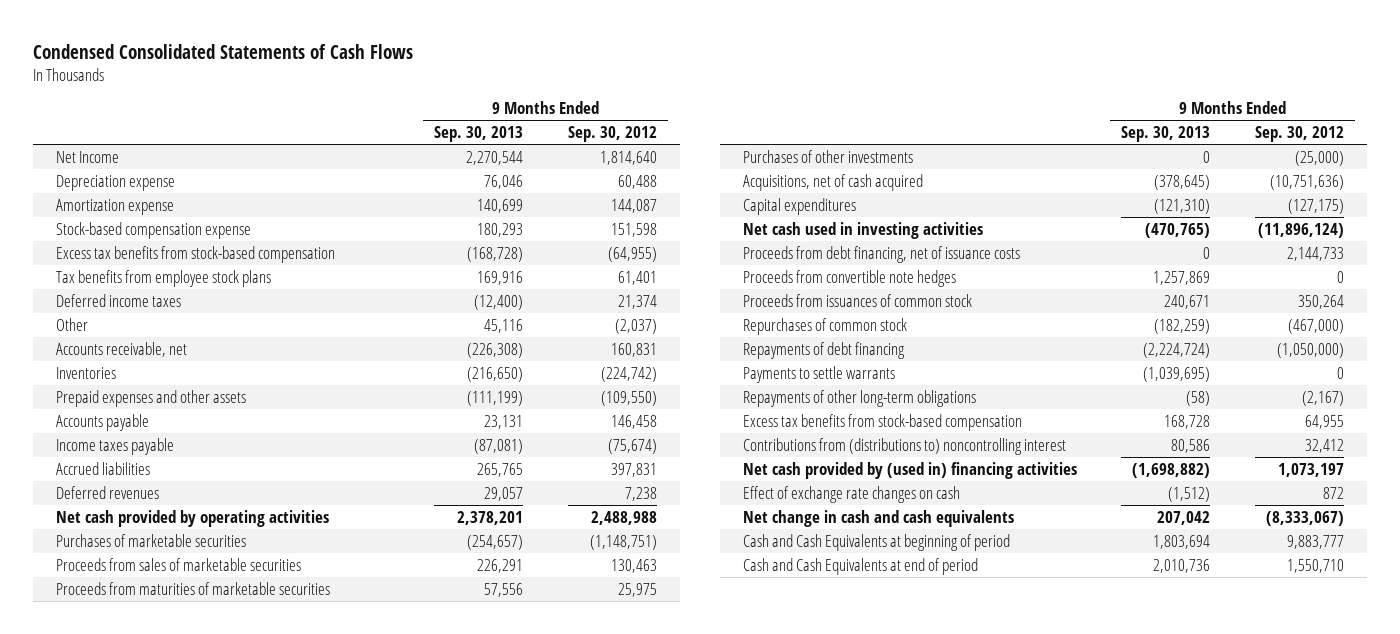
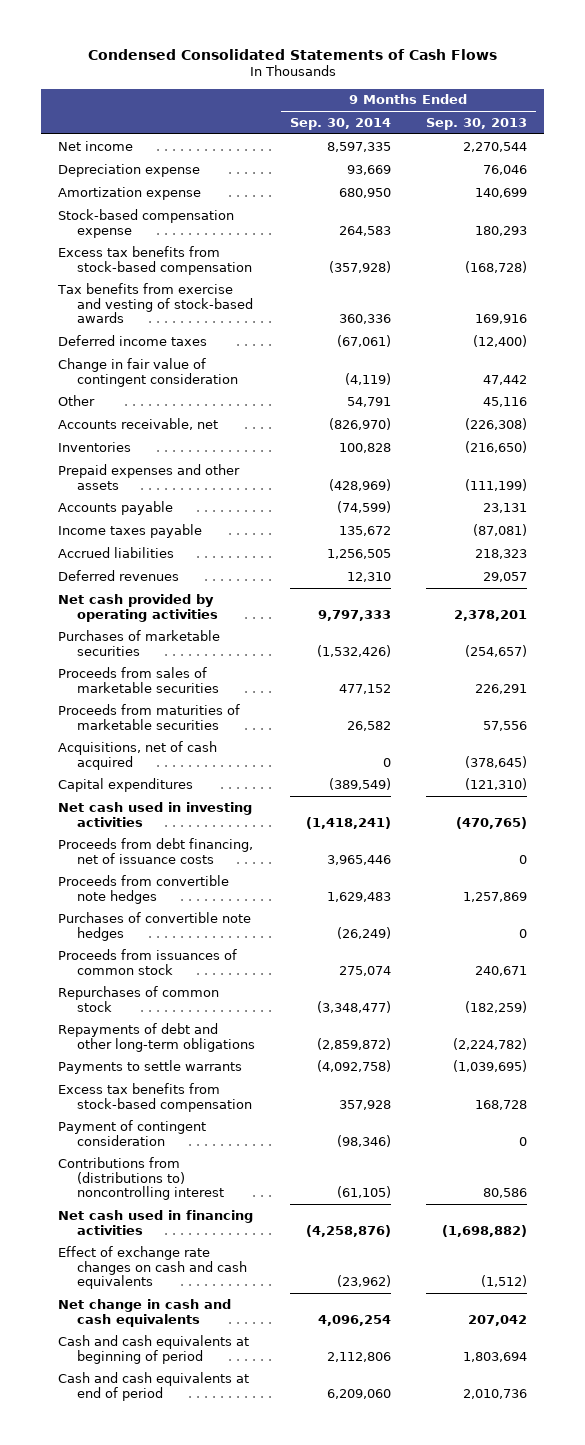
[568,126,658,143] Sep. 30, 2012 -> none
none -> [289,117,391,130] Sep. 30, 2014
[55,150,119,163] Net Income -> [58,140,134,151] Net income
[55,269,271,287] Tax benefits from employee stock plans -> [57,282,253,324] Tax benefits from exercise and vesting of stock-based awards
none -> [58,357,238,387] Change in fair value of contingent consideration
[477,462,524,477] 265,765 -> [474,548,527,559] 218,323
[742,149,913,163] Purchases of other investments -> none
none -> [58,911,252,941] Purchases of convertible note hedges
[742,341,905,359] Repayments of debt financing -> none
none -> [58,1022,255,1052] Repayments of debt and other long-term obligations
[742,389,976,407] Repayments of other long-term obligations -> none
none -> [58,1119,207,1146] Payment of contingent consideration
[742,461,1077,479] Net cash provided by (used in) financing activities -> [58,1209,254,1235] Net cash used in financing activities
[742,485,960,503] Effect of exchange rate changes on cash -> [58,1245,247,1290] Effect of exchange rate changes on cash and cash equivalents
[742,533,1010,551] Cash and Cash Equivalents at beginning of period -> [58,1334,250,1364] Cash and cash equivalents at beginning of period
[742,557,978,575] Cash and Cash Equivalents at end of period -> [58,1371,250,1401] Cash and cash equivalents at end of period

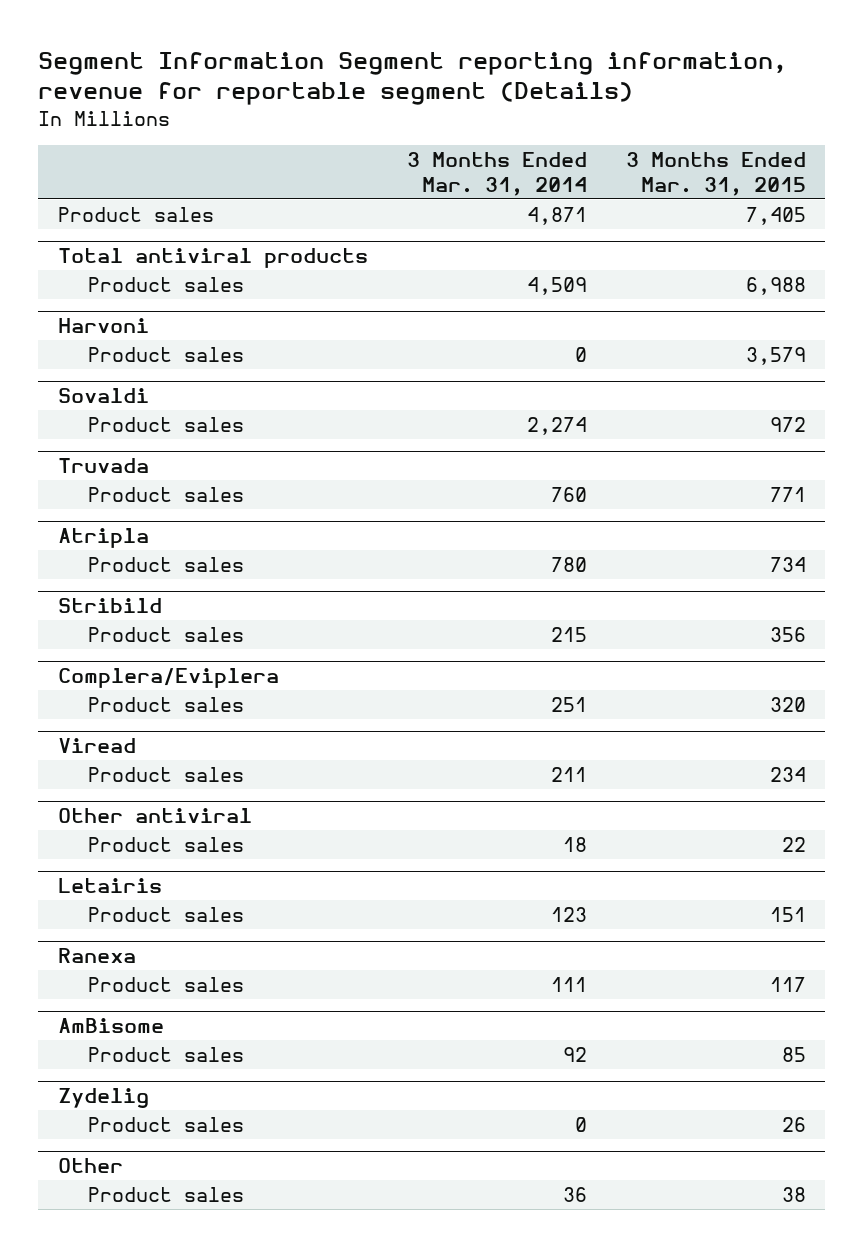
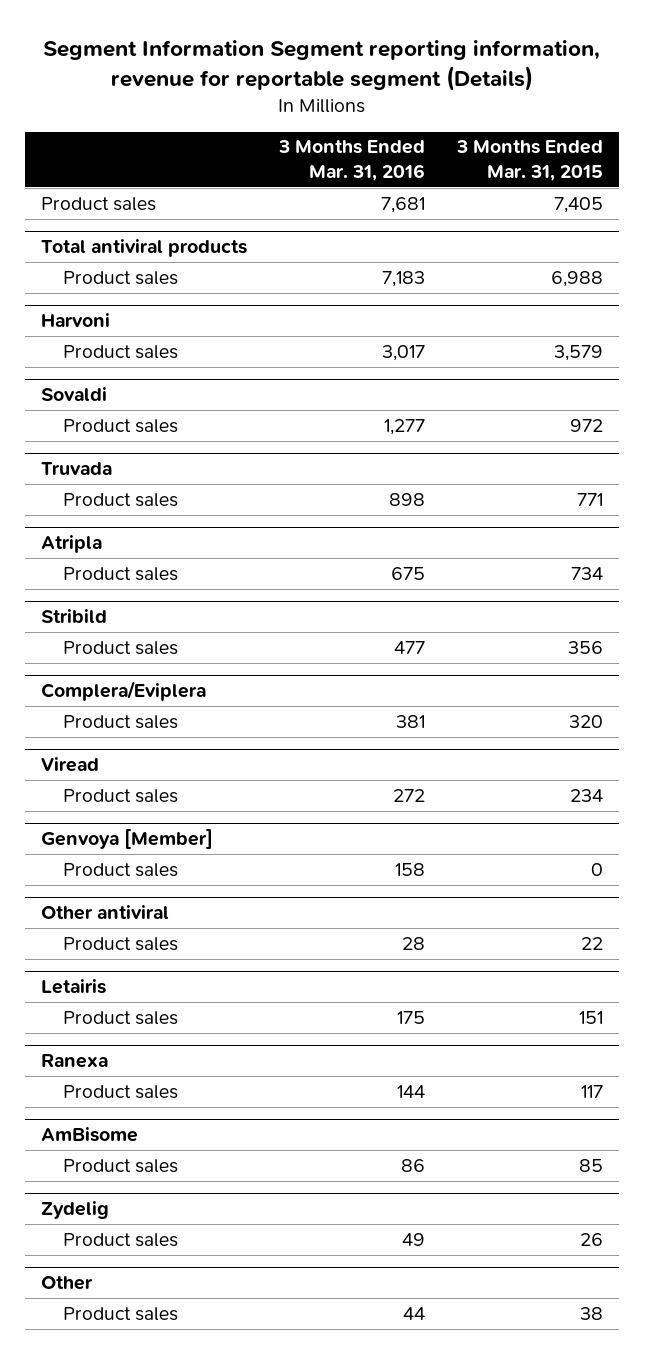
[406,152,587,196] 3 Months Ended Mar. 31, 2014 -> none
none -> [278,140,426,182] 3 Months Ended Mar. 31, 2016
none -> [41,828,214,850] Genvoya [Member]
none -> [62,862,178,877] Product sales

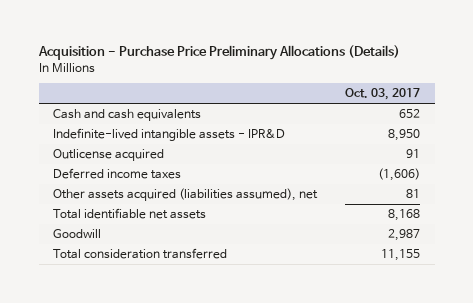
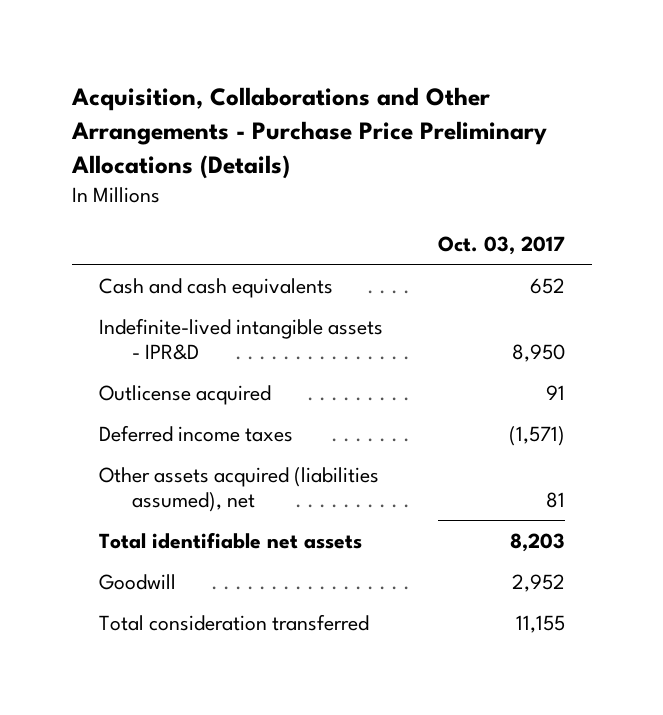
[37,45,400,61] Acquisition - Purchase Price Preliminary Allocations (Details) -> [70,87,547,179] Acquisition, Collaborations and Other Arrangements - Purchase Price Preliminary Allocations (Details)
[378,168,421,182] (1,606) -> [508,425,565,446] (1,571)
[388,209,421,222] 8,168 -> [509,532,565,552] 8,203
[388,229,421,242] 2,987 -> [511,573,565,592] 2,952

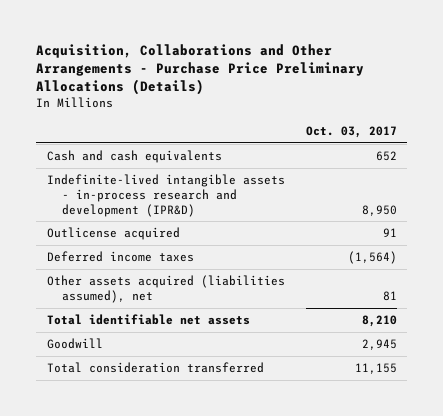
[98,317,383,361] Indefinite-lived intangible assets - IPR&D -> [46,173,285,217] Indefinite-lived intangible assets - in-process research and development (IPR&D)
[508,425,565,446] (1,571) -> [347,250,397,264] (1,564)
[509,532,565,552] 8,203 -> [361,314,397,327] 8,210
[511,573,565,592] 2,952 -> [361,338,397,350] 2,945

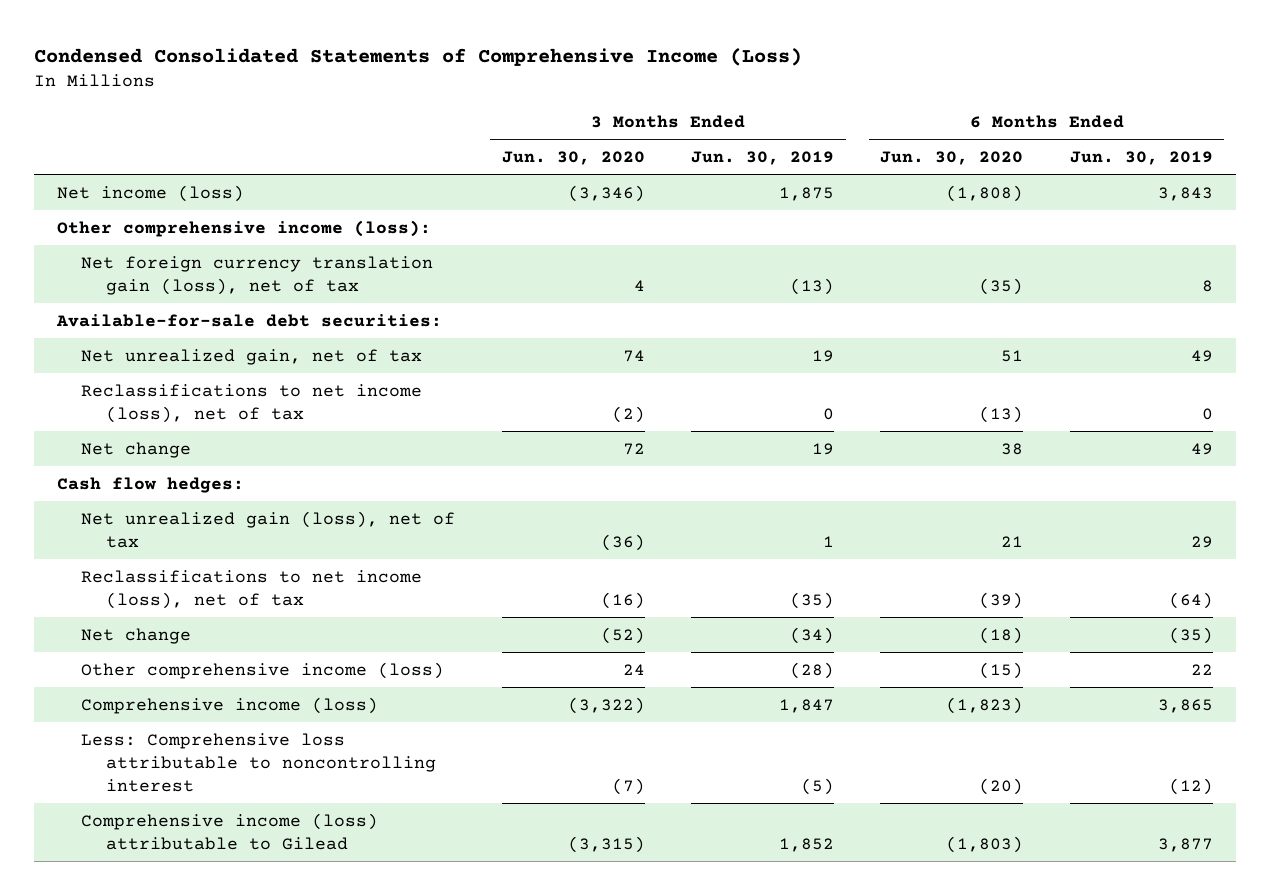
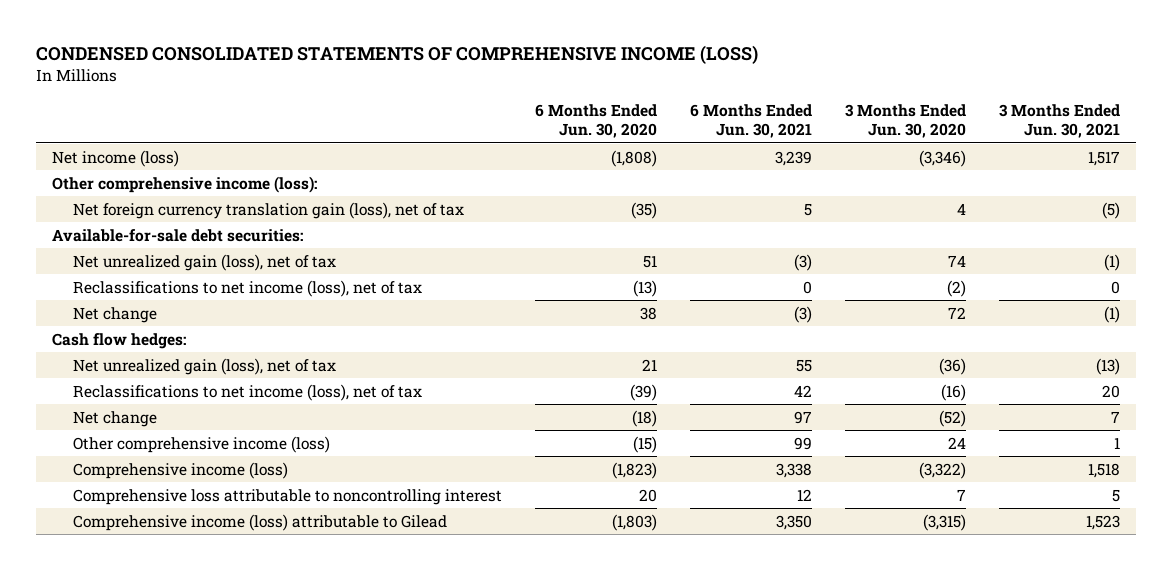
[33,47,802,66] Condensed Consolidated Statements of Comprehensive Income (Loss) -> [35,45,758,65] CONDENSED CONSOLIDATED STATEMENTS OF COMPREHENSIVE INCOME (LOSS)
[691,150,835,165] Jun. 30, 2019 -> none
[1069,150,1213,165] Jun. 30, 2019 -> none
none -> [689,103,812,139] 6 Months Ended Jun. 30, 2021
none -> [998,103,1120,139] 3 Months Ended Jun. 30, 2021
[81,348,423,365] Net unrealized gain, net of tax -> [72,253,336,271] Net unrealized gain (loss), net of tax
[81,732,436,792] Less: Comprehensive loss attributable to noncontrolling interest -> [72,488,502,505] Comprehensive loss attributable to noncontrolling interest
[611,777,645,795] (7) -> [956,488,966,501] 7
[979,777,1024,795] (20) -> [638,488,657,502] 20

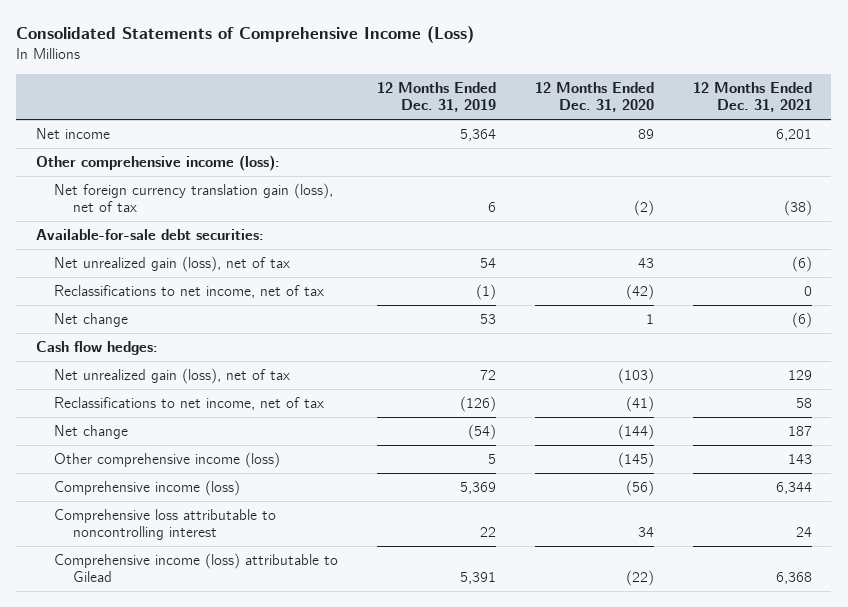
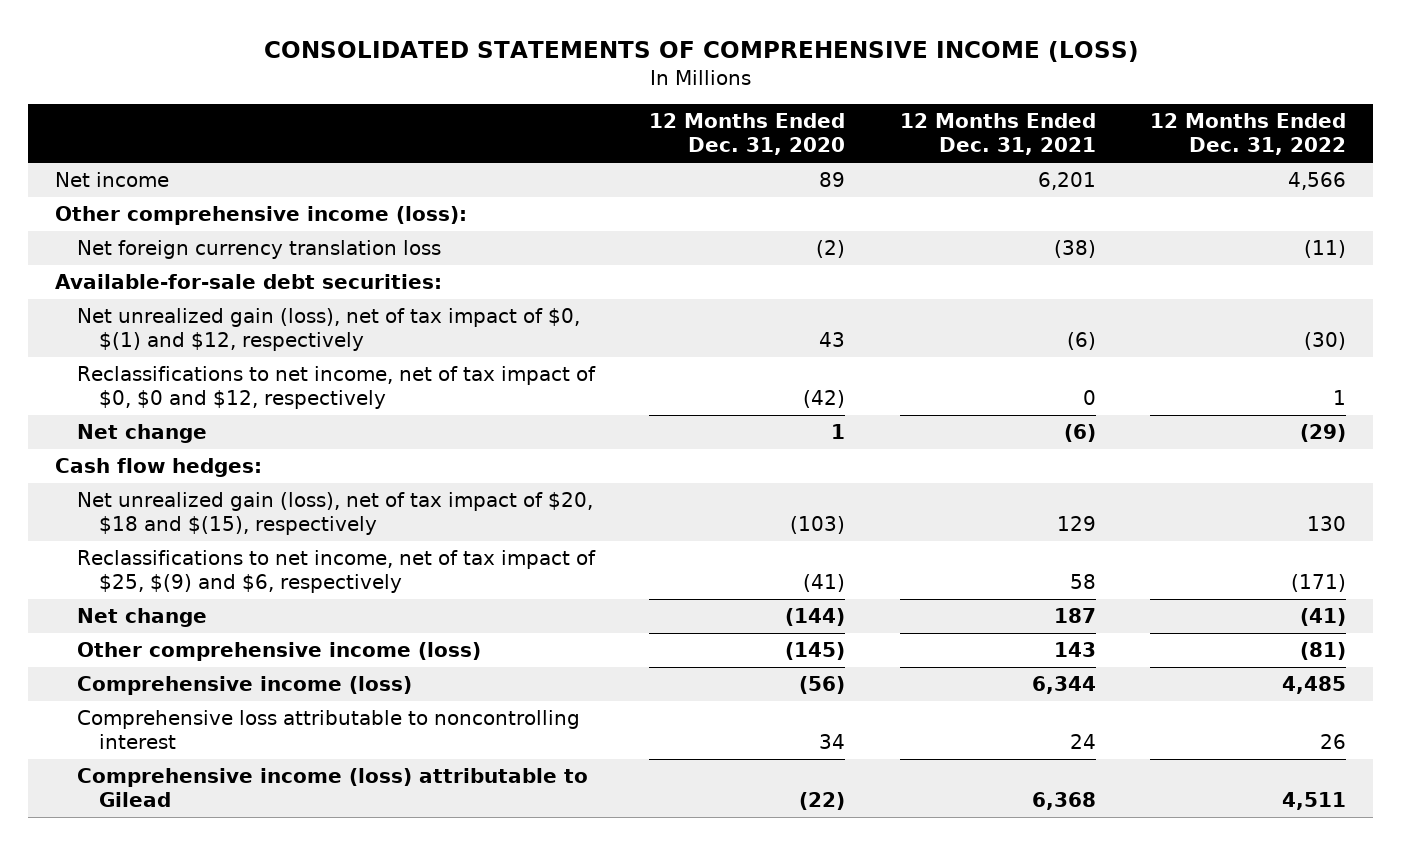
[16,26,475,44] Consolidated Statements of Comprehensive Income (Loss) -> [263,41,1139,63] CONSOLIDATED STATEMENTS OF COMPREHENSIVE INCOME (LOSS)
[377,82,497,113] 12 Months Ended Dec. 31, 2019 -> none
none -> [1149,113,1346,156] 12 Months Ended Dec. 31, 2022
[54,183,334,213] Net foreign currency translation gain (loss), net of tax -> [77,240,442,260] Net foreign currency translation loss
[54,256,291,273] Net unrealized gain (loss), net of tax -> [77,308,581,352] Net unrealized gain (loss), net of tax impact of $0, $(1) and $12, respectively
[54,285,325,299] Reclassifications to net income, net of tax -> [77,366,597,410] Reclassifications to net income, net of tax impact of $0, $0 and $12, respectively
[54,368,291,385] Net unrealized gain (loss), net of tax -> [77,492,594,536] Net unrealized gain (loss), net of tax impact of $20, $18 and $(15), respectively
[54,397,325,411] Reclassifications to net income, net of tax -> [77,550,597,594] Reclassifications to net income, net of tax impact of $25, $(9) and $6, respectively

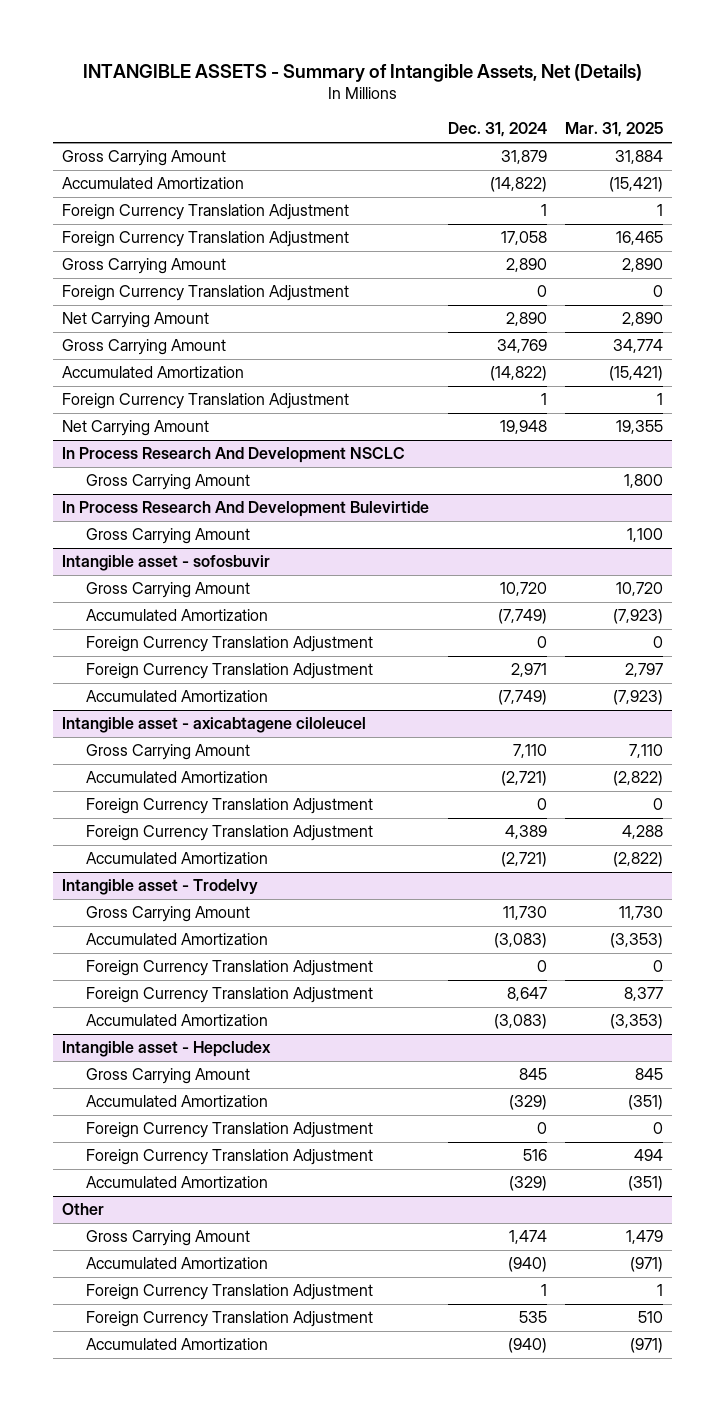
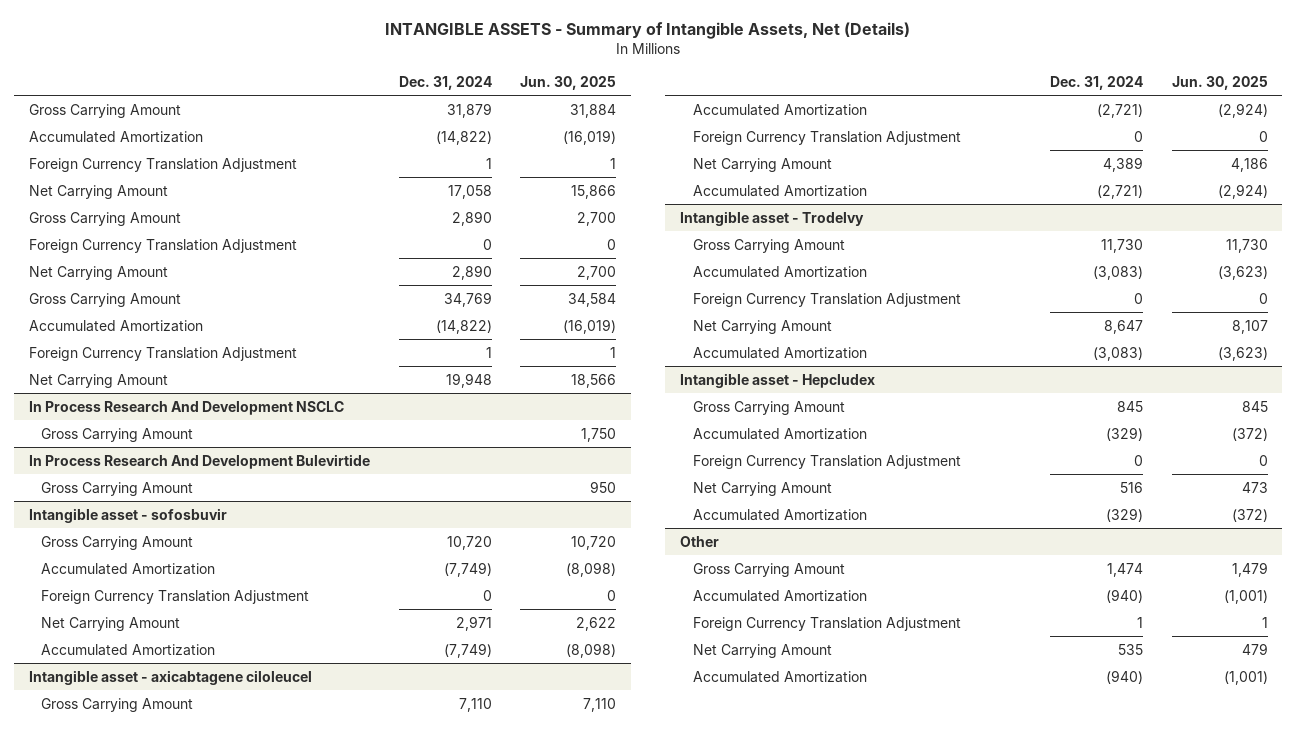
[565,122,664,138] Mar. 31, 2025 -> none
none -> [520,75,617,90] Jun. 30, 2025
[62,231,350,248] Foreign Currency Translation Adjustment -> [28,184,168,199] Net Carrying Amount
[86,663,374,680] Foreign Currency Translation Adjustment -> [41,616,181,631] Net Carrying Amount
[86,825,374,842] Foreign Currency Translation Adjustment -> [692,157,832,172] Net Carrying Amount
[86,987,374,1004] Foreign Currency Translation Adjustment -> [692,319,832,334] Net Carrying Amount
[86,1149,374,1166] Foreign Currency Translation Adjustment -> [692,481,832,496] Net Carrying Amount
[86,1311,374,1328] Foreign Currency Translation Adjustment -> [692,643,832,658] Net Carrying Amount

